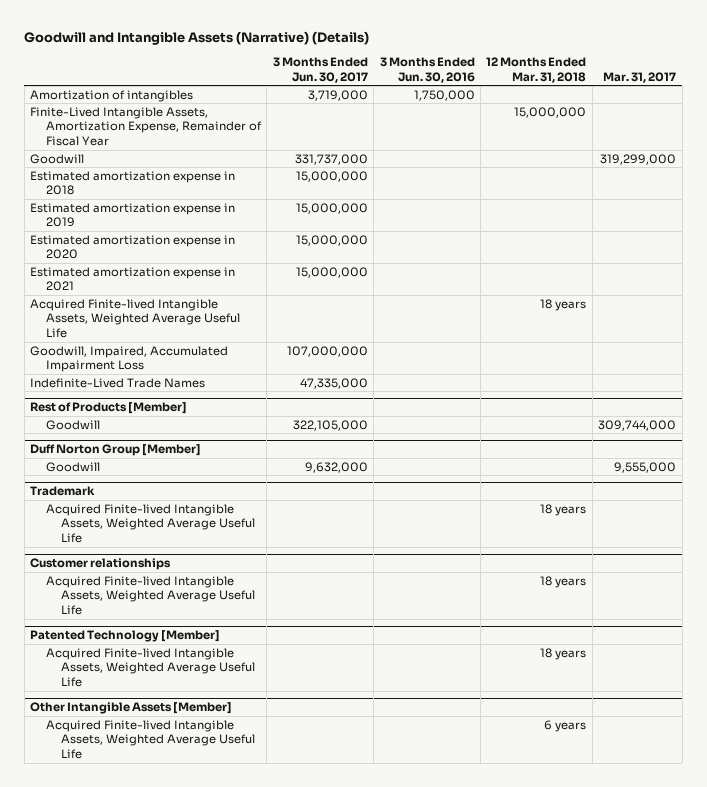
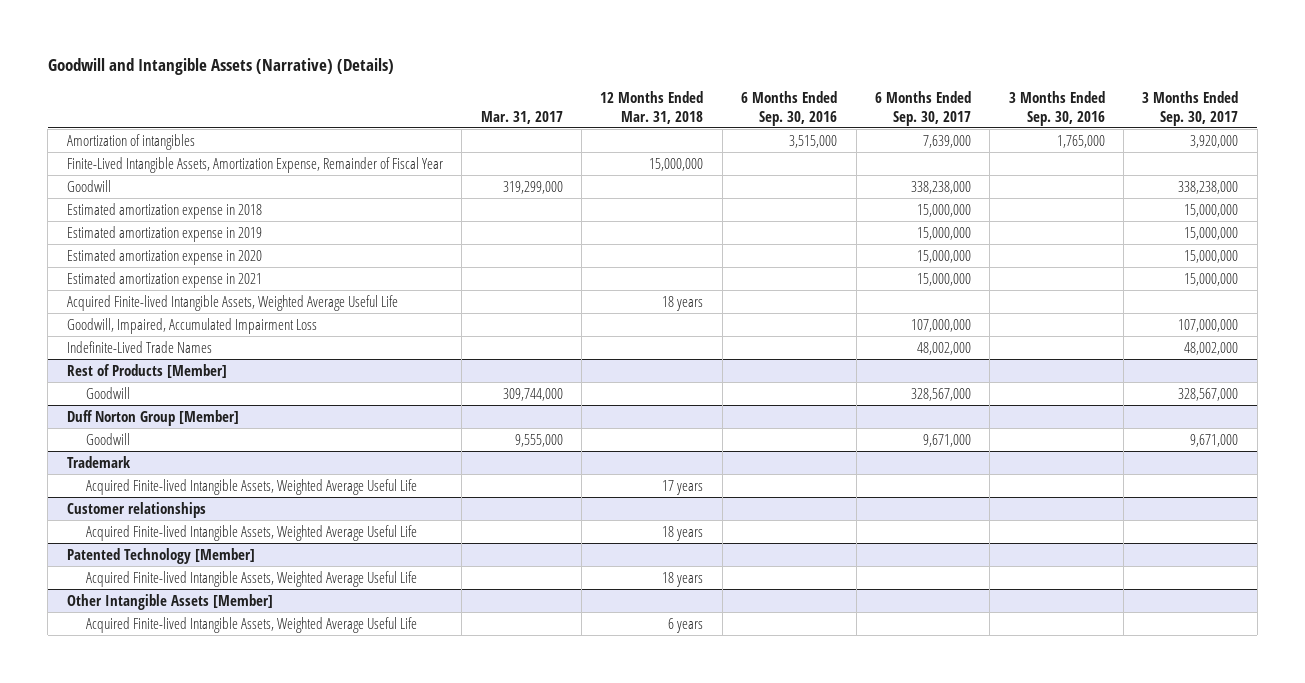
[272,56,368,83] 3 Months Ended Jun. 30, 2017 -> none
[379,56,475,83] 3 Months Ended Jun. 30, 2016 -> none
none -> [741,91,838,126] 6 Months Ended Sep. 30, 2016
none -> [874,91,971,126] 6 Months Ended Sep. 30, 2017
none -> [1008,91,1105,126] 3 Months Ended Sep. 30, 2016
none -> [1142,91,1239,126] 3 Months Ended Sep. 30, 2017
[540,503,587,516] 18 years -> [662,479,704,495] 17 years

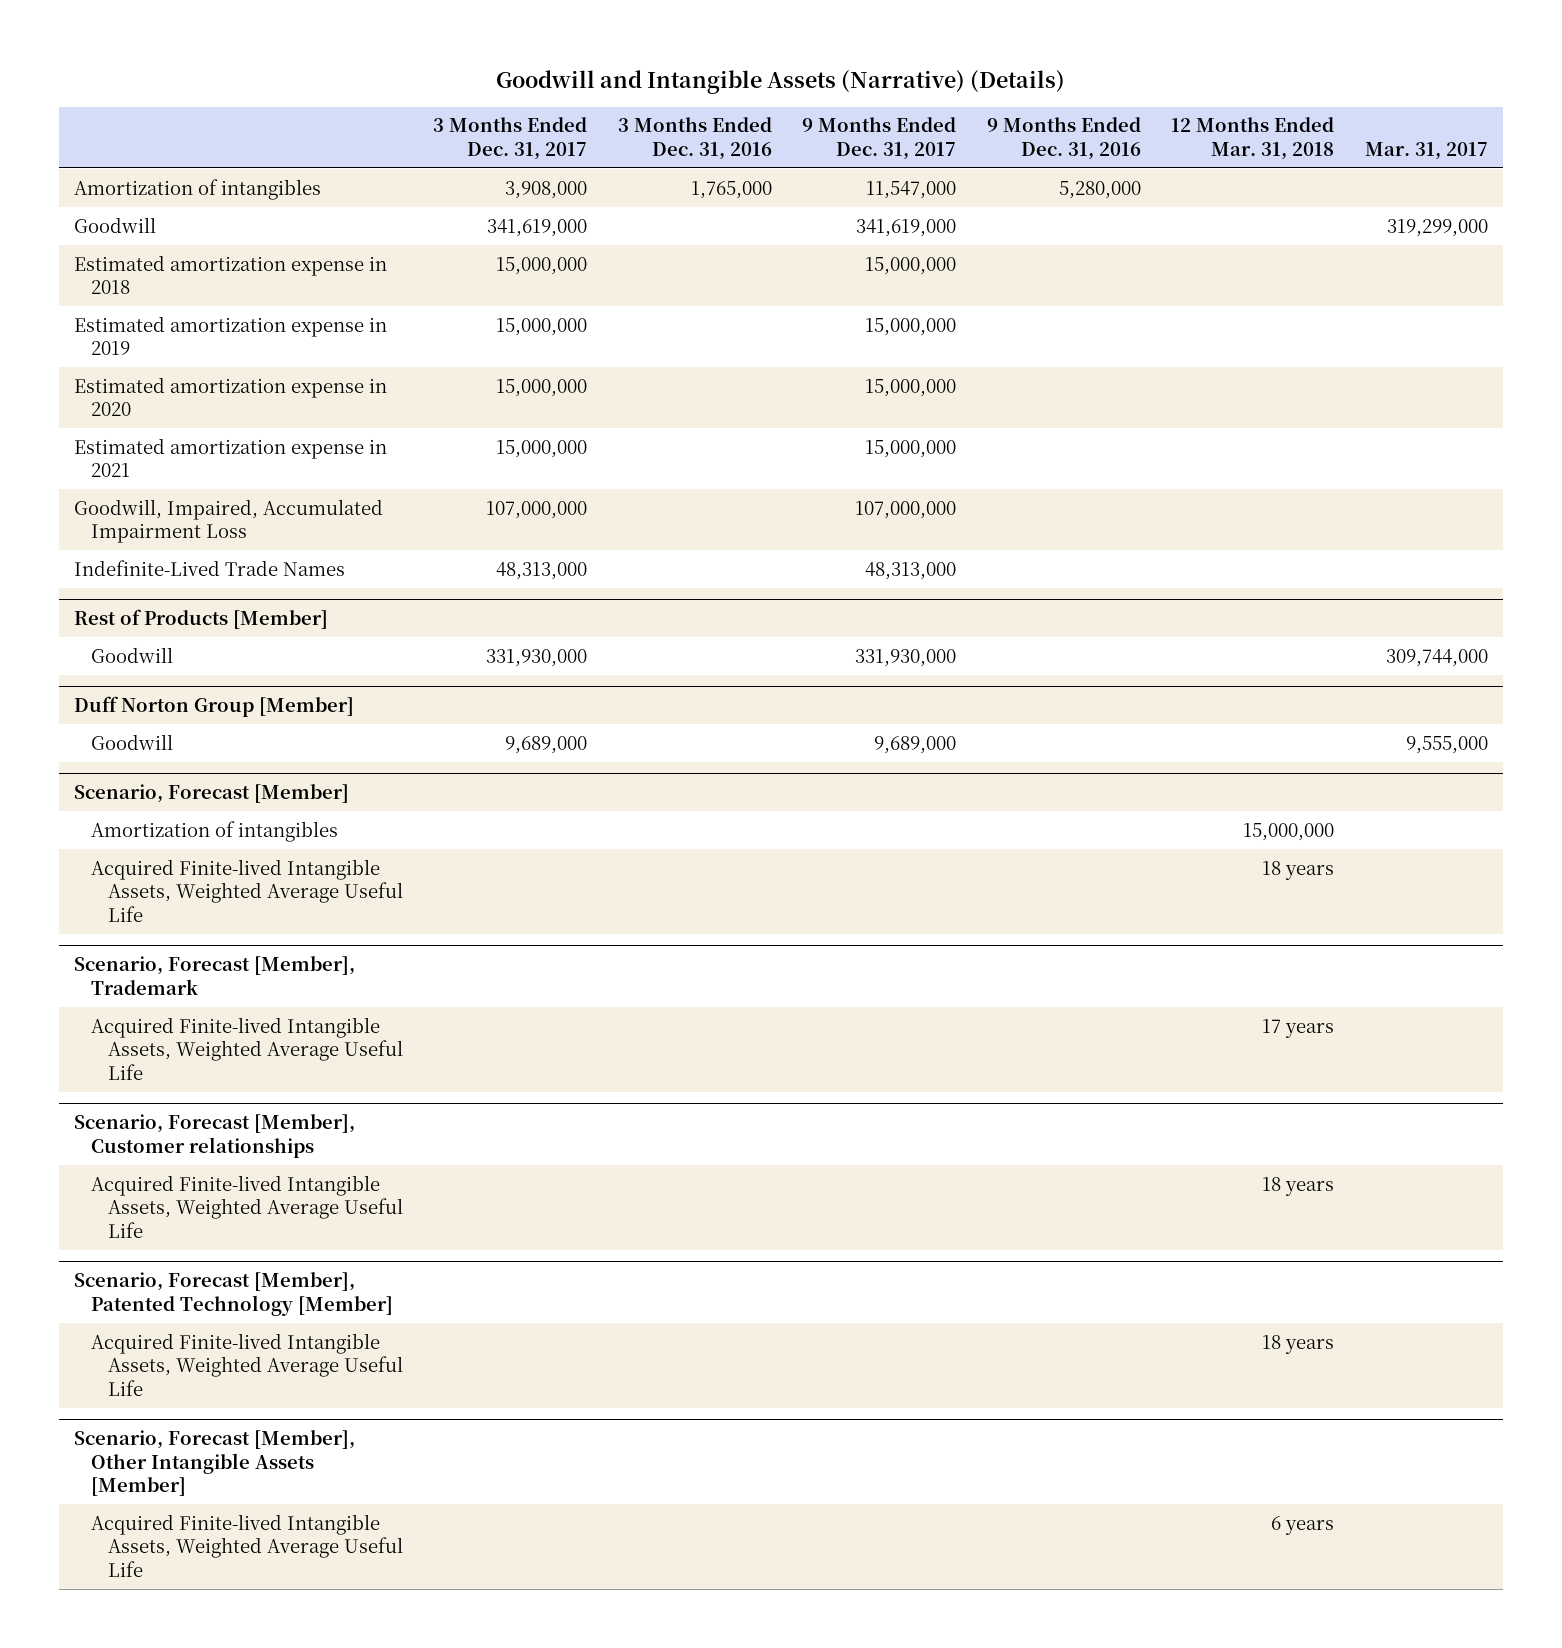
[741,91,838,126] 6 Months Ended Sep. 30, 2016 -> none
[874,91,971,126] 6 Months Ended Sep. 30, 2017 -> none
[1008,91,1105,126] 3 Months Ended Sep. 30, 2016 -> none
[1142,91,1239,126] 3 Months Ended Sep. 30, 2017 -> none
none -> [433,117,588,160] 3 Months Ended Dec. 31, 2017
none -> [617,117,772,160] 3 Months Ended Dec. 31, 2016
none -> [802,117,957,160] 9 Months Ended Dec. 31, 2017
none -> [986,117,1141,160] 9 Months Ended Dec. 31, 2016
[66,156,443,173] Finite-Lived Intangible Assets, Amortization Expense, Remainder of Fiscal Year -> none
[66,294,398,311] Acquired Finite-lived Intangible Assets, Weighted Average Useful Life -> none
none -> [74,784,350,804] Scenario, Forecast [Member]
none -> [91,820,339,842] Amortization of intangibles
none -> [91,858,404,922] Acquired Finite-lived Intangible Assets, Weighted Average Useful Life
[66,455,131,468] Trademark -> [74,956,356,995] Scenario, Forecast [Member], Trademark
[66,501,206,518] Customer relationships -> [74,1114,356,1158] Scenario, Forecast [Member], Customer relationships
[66,547,255,564] Patented Technology [Member] -> [74,1272,394,1316] Scenario, Forecast [Member], Patented Technology [Member]
[66,593,273,610] Other Intangible Assets [Member] -> [74,1430,356,1497] Scenario, Forecast [Member], Other Intangible Assets [Member]

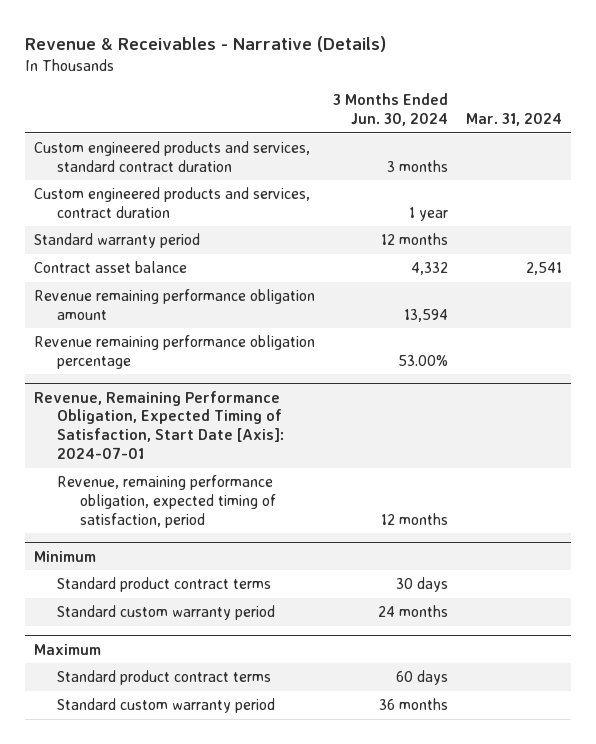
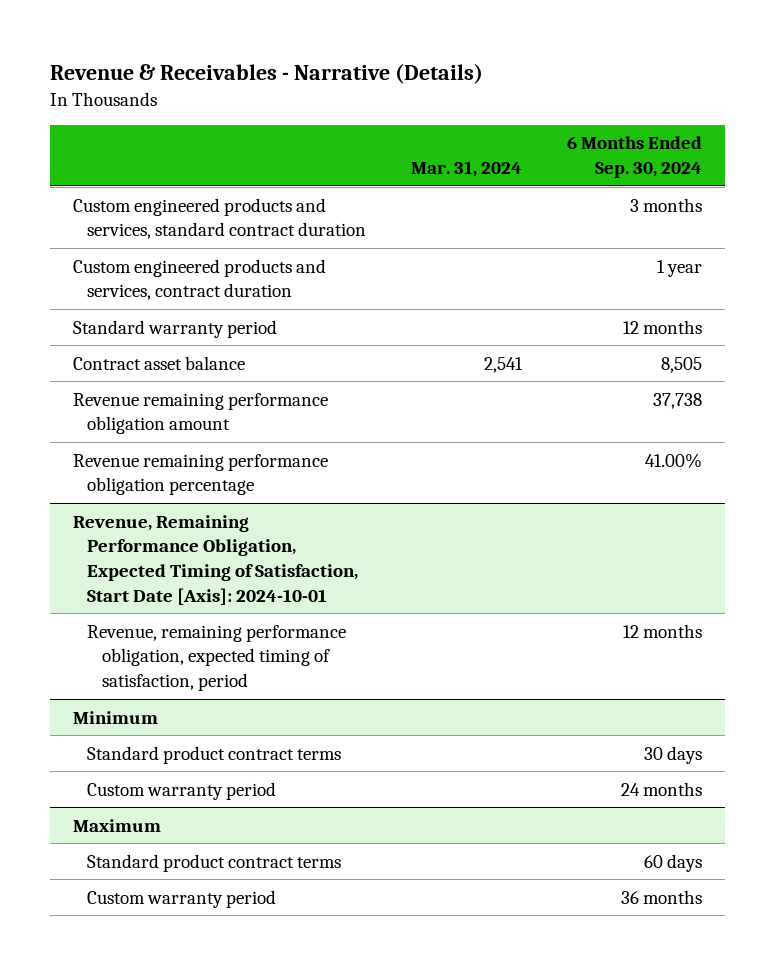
[333,93,449,127] 3 Months Ended Jun. 30, 2024 -> none
none -> [567,136,703,178] 6 Months Ended Sep. 30, 2024
[34,390,285,460] Revenue, Remaining Performance Obligation, Expected Timing of Satisfaction, Start Date [Axis]: 2024-07-01 -> none
[57,475,276,528] Revenue, remaining performance obligation, expected timing of satisfaction, period -> none
none -> [72,514,359,605] Revenue, Remaining Performance Obligation, Expected Timing of Satisfaction, Start Date [Axis]: 2024-10-01
none -> [87,624,347,691] Revenue, remaining performance obligation, expected timing of satisfaction, period
[57,605,276,621] Standard custom warranty period -> [87,781,277,800] Custom warranty period
[57,698,276,714] Standard custom warranty period -> [87,889,277,908] Custom warranty period

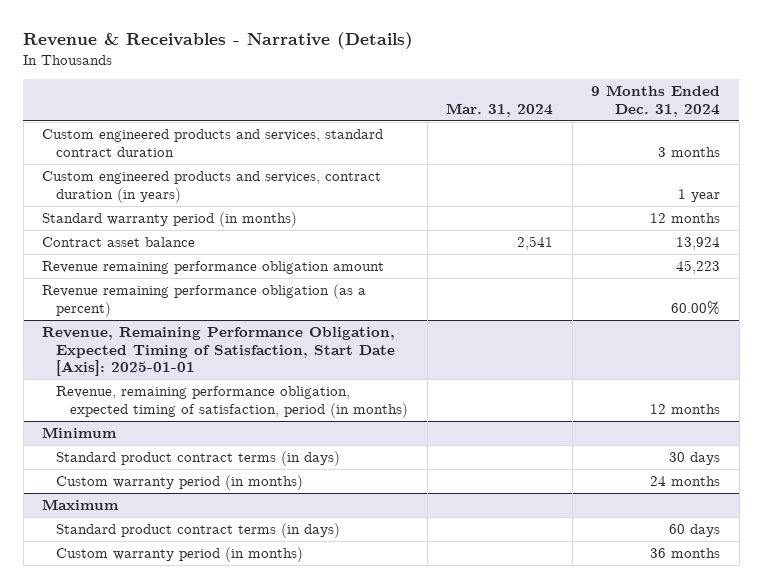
[567,136,703,178] 6 Months Ended Sep. 30, 2024 -> none
none -> [591,84,721,117] 9 Months Ended Dec. 31, 2024
[72,258,326,301] Custom engineered products and services, contract duration -> [42,170,382,203] Custom engineered products and services, contract duration (in years)
[72,319,277,338] Standard warranty period -> [42,211,298,227] Standard warranty period (in months)
[72,514,359,605] Revenue, Remaining Performance Obligation, Expected Timing of Satisfaction, Start Date [Axis]: 2024-10-01 -> none
[87,624,347,691] Revenue, remaining performance obligation, expected timing of satisfaction, period -> none
[72,453,328,496] Revenue remaining performance obligation percentage -> [42,283,367,317] Revenue remaining performance obligation (as a percent)
none -> [42,326,396,377] Revenue, Remaining Performance Obligation, Expected Timing of Satisfaction, Start Date [Axis]: 2025-01-01
none -> [56,385,409,418] Revenue, remaining performance obligation, expected timing of satisfaction, period (in months)
[87,745,342,764] Standard product contract terms -> [56,450,341,466] Standard product contract terms (in days)
[87,781,277,800] Custom warranty period -> [56,474,304,490] Custom warranty period (in months)
[87,853,342,872] Standard product contract terms -> [56,522,341,538] Standard product contract terms (in days)
[87,889,277,908] Custom warranty period -> [56,546,304,562] Custom warranty period (in months)

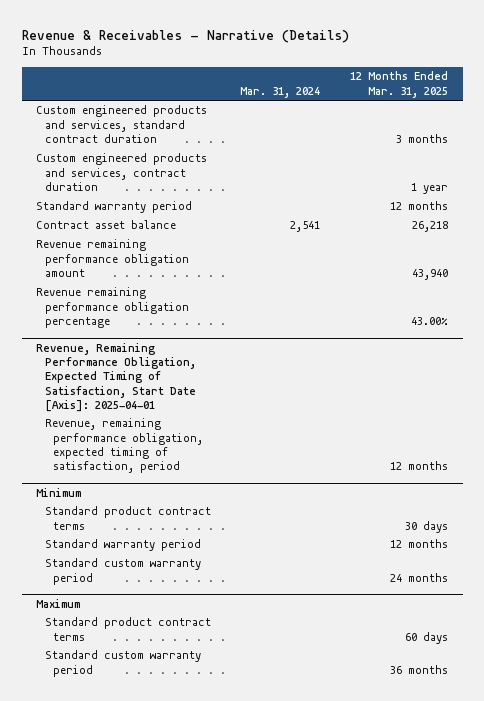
[591,84,721,117] 9 Months Ended Dec. 31, 2024 -> none
none -> [349,71,448,98] 12 Months Ended Mar. 31, 2025
[42,170,382,203] Custom engineered products and services, contract duration (in years) -> [36,153,208,192] Custom engineered products and services, contract duration
[42,211,298,227] Standard warranty period (in months) -> [36,201,193,214] Standard warranty period
[42,326,396,377] Revenue, Remaining Performance Obligation, Expected Timing of Satisfaction, Start Date [Axis]: 2025-01-01 -> none
[56,385,409,418] Revenue, remaining performance obligation, expected timing of satisfaction, period (in months) -> none
[42,283,367,317] Revenue remaining performance obligation (as a percent) -> [36,287,189,329] Revenue remaining performance obligation percentage
none -> [36,342,196,413] Revenue, Remaining Performance Obligation, Expected Timing of Satisfaction, Start Date [Axis]: 2025-04-01
none -> [44,418,203,474] Revenue, remaining performance obligation, expected timing of satisfaction, period
[56,450,341,466] Standard product contract terms (in days) -> [44,506,211,530] Standard product contract terms
none -> [44,539,201,552] Standard warranty period
[56,474,304,490] Custom warranty period (in months) -> [44,558,201,585] Standard custom warranty period
[56,522,341,538] Standard product contract terms (in days) -> [44,617,211,641] Standard product contract terms
[56,546,304,562] Custom warranty period (in months) -> [44,650,201,677] Standard custom warranty period

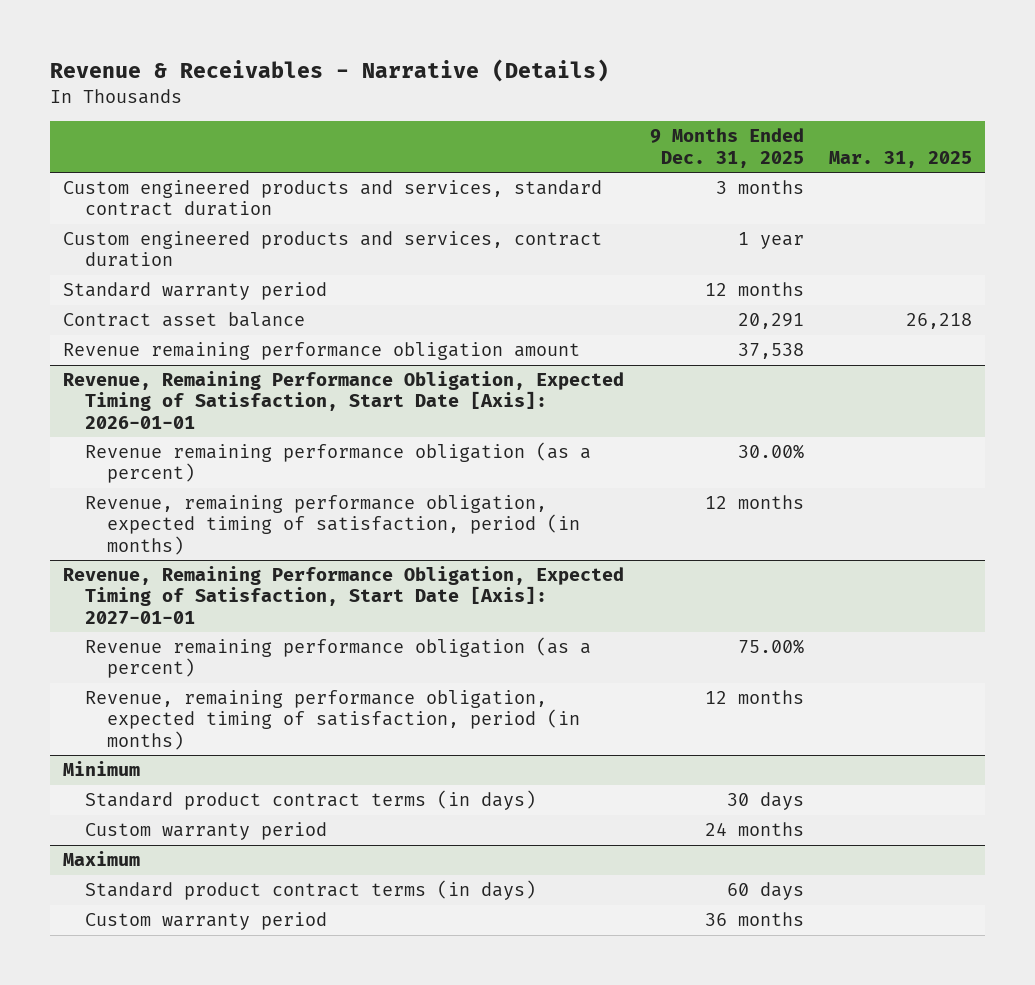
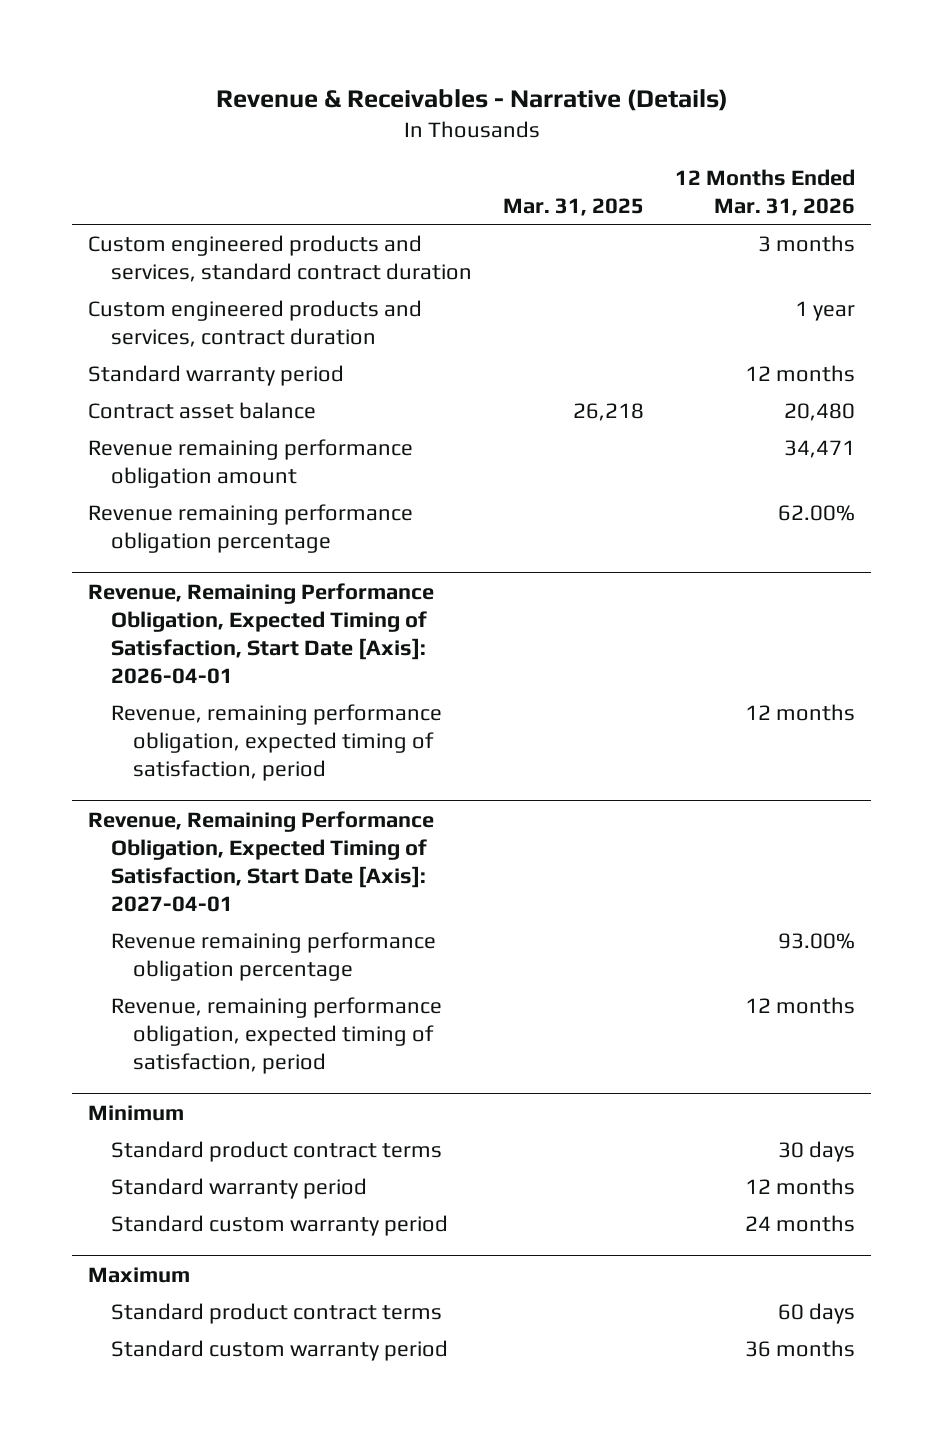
[649,128,804,168] 9 Months Ended Dec. 31, 2025 -> none
none -> [675,168,856,216] 12 Months Ended Mar. 31, 2026
[63,371,625,429] Revenue, Remaining Performance Obligation, Expected Timing of Satisfaction, Start Date [Axis]: 2026-01-01 -> none
[85,442,592,484] Revenue remaining performance obligation (as a percent) -> none
[85,495,581,555] Revenue, remaining performance obligation, expected timing of satisfaction, period (in months) -> none
[63,566,625,624] Revenue, Remaining Performance Obligation, Expected Timing of Satisfaction, Start Date [Axis]: 2027-01-01 -> none
[85,637,592,679] Revenue remaining performance obligation (as a percent) -> none
[85,690,581,750] Revenue, remaining performance obligation, expected timing of satisfaction, period (in months) -> none
none -> [88,503,414,553] Revenue remaining performance obligation percentage
none -> [88,582,435,684] Revenue, Remaining Performance Obligation, Expected Timing of Satisfaction, Start Date [Axis]: 2026-04-01
none -> [110,703,442,781] Revenue, remaining performance obligation, expected timing of satisfaction, period
none -> [88,810,435,912] Revenue, Remaining Performance Obligation, Expected Timing of Satisfaction, Start Date [Axis]: 2027-04-01
none -> [110,931,436,981] Revenue remaining performance obligation percentage
none -> [110,996,442,1074] Revenue, remaining performance obligation, expected timing of satisfaction, period
[85,790,537,811] Standard product contract terms (in days) -> [110,1140,442,1162] Standard product contract terms
none -> [110,1177,367,1199] Standard warranty period
[85,822,328,841] Custom warranty period -> [110,1214,448,1236] Standard custom warranty period
[85,880,537,901] Standard product contract terms (in days) -> [110,1302,442,1324] Standard product contract terms
[85,912,328,931] Custom warranty period -> [110,1339,448,1361] Standard custom warranty period

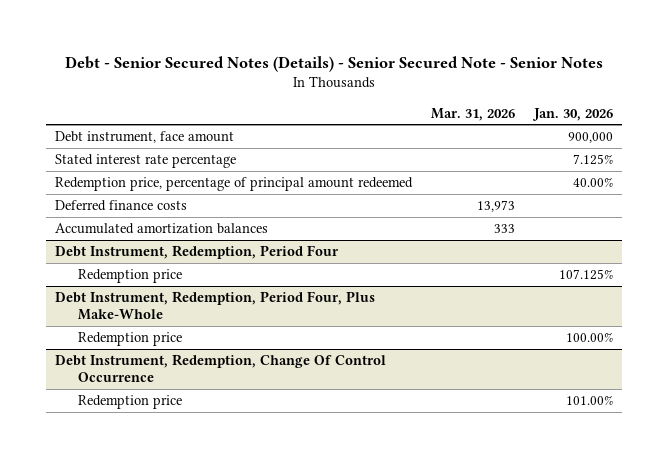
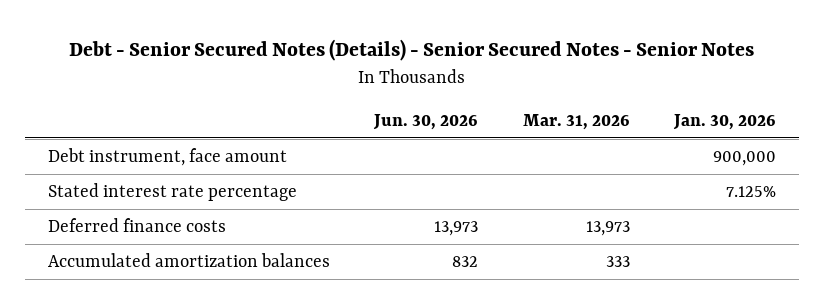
[64,55,603,72] Debt - Senior Secured Notes (Details) - Senior Secured Note - Senior Notes -> [69,39,755,62] Debt - Senior Secured Notes (Details) - Senior Secured Notes - Senior Notes
none -> [373,113,479,130] Jun. 30, 2026
[55,177,414,192] Redemption price, percentage of principal amount redeemed -> none
[55,245,340,260] Debt Instrument, Redemption, Period Four -> none
[77,269,182,284] Redemption price -> none
[55,291,376,321] Debt Instrument, Redemption, Period Four, Plus Make-Whole -> none
[77,332,182,347] Redemption price -> none
[55,354,387,383] Debt Instrument, Redemption, Change Of Control Occurrence -> none
[77,395,182,410] Redemption price -> none

